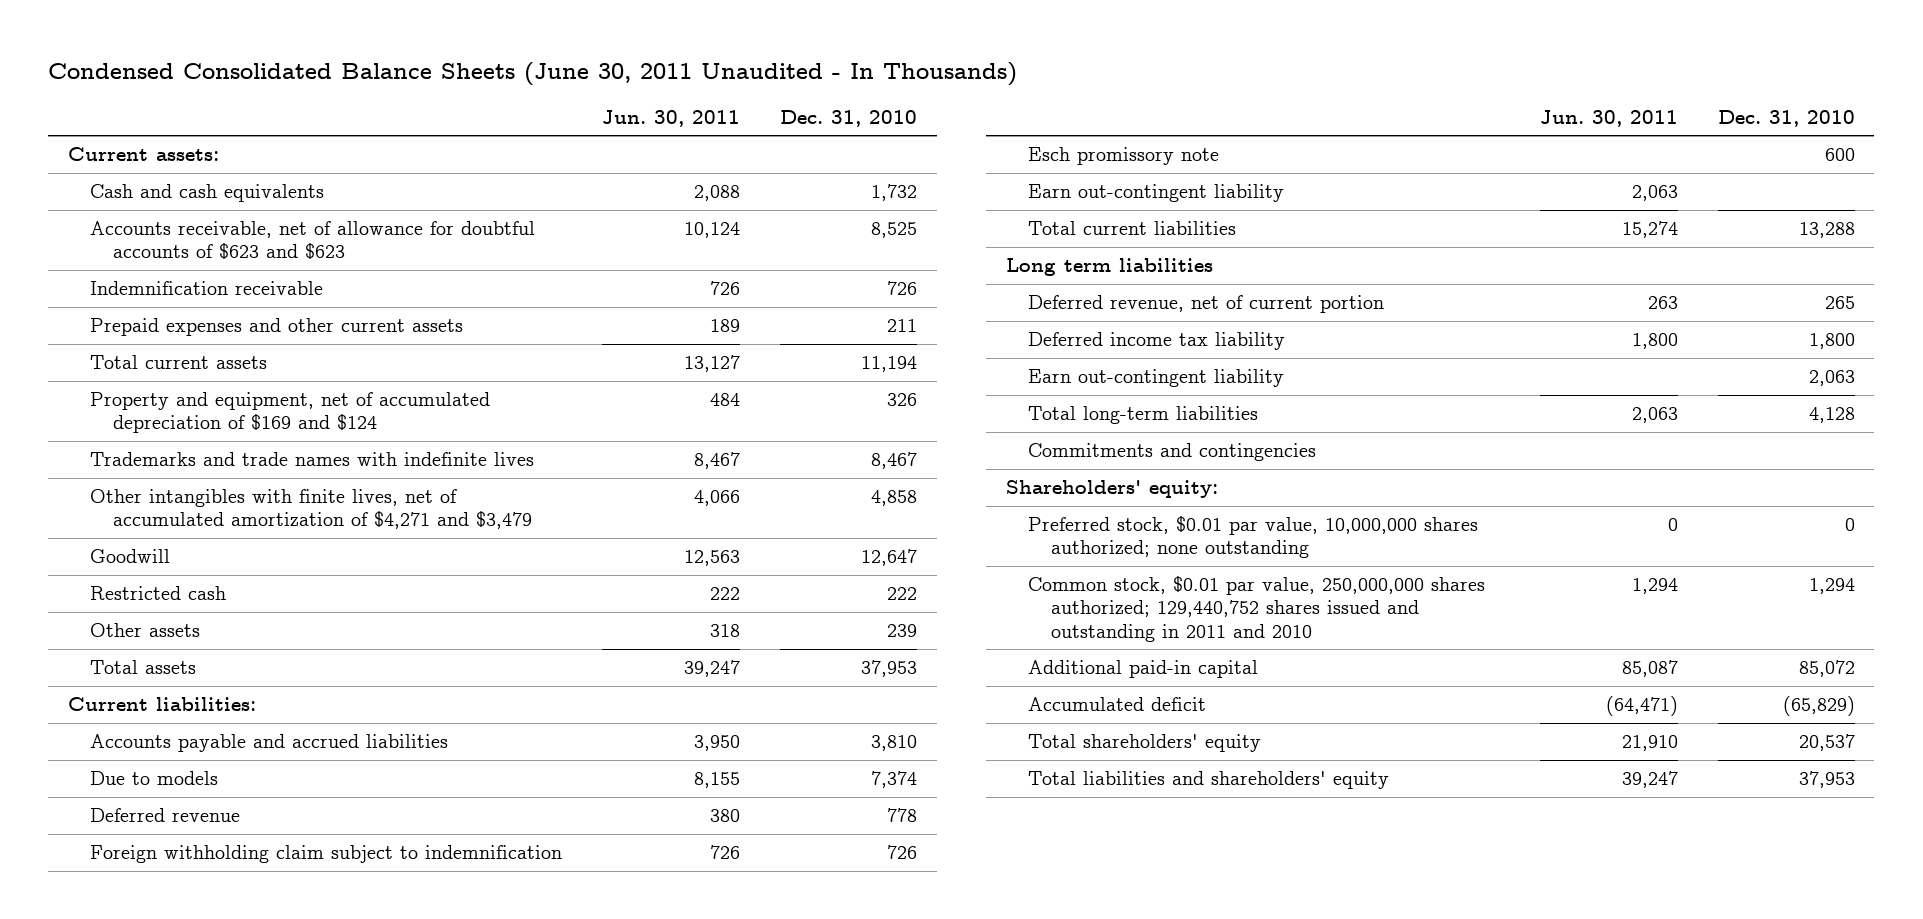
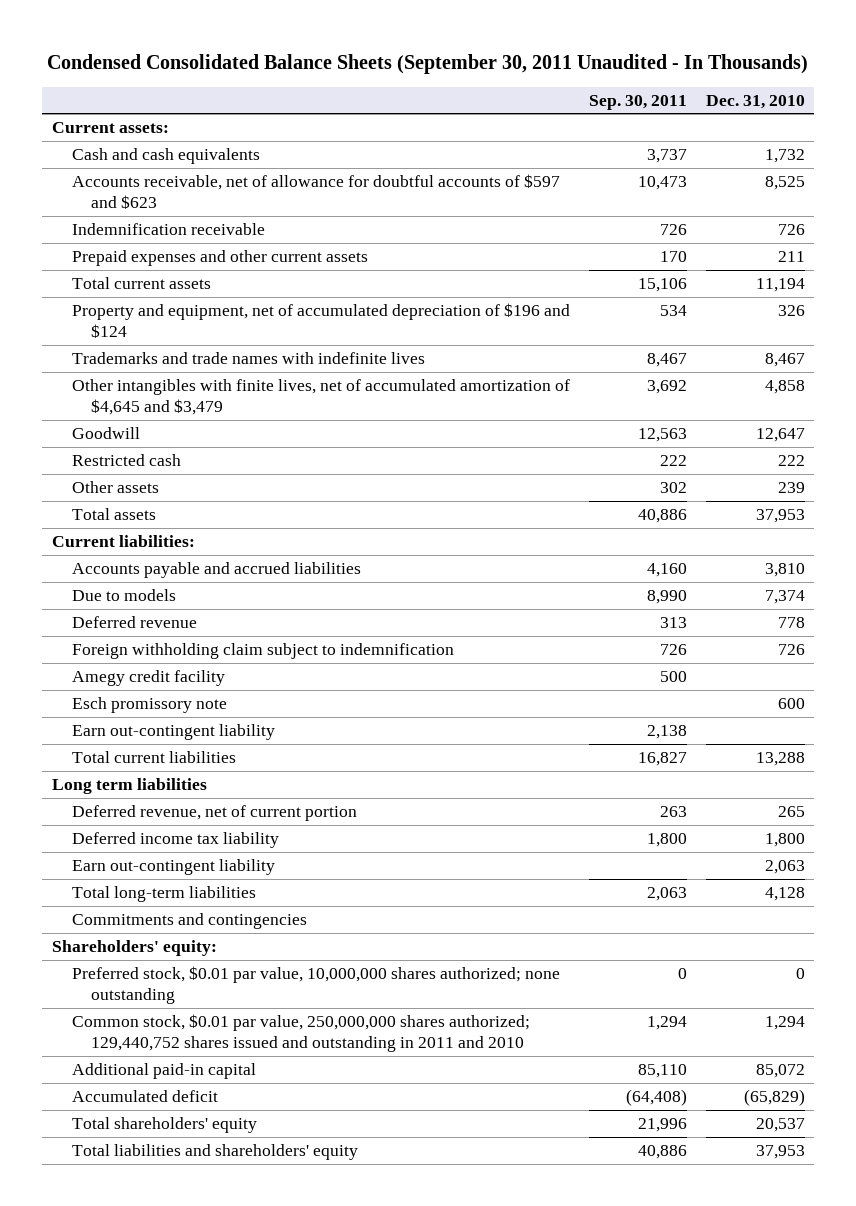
[48,61,1018,86] Condensed Consolidated Balance Sheets (June 30, 2011 Unaudited - In Thousands) -> [47,54,809,75] Condensed Consolidated Balance Sheets (September 30, 2011 Unaudited - In Thousands)
[602,109,741,127] Jun. 30, 2011 -> none
none -> [588,94,687,110] Sep. 30, 2011
[90,221,536,261] Accounts receivable, net of allowance for doubtful accounts of $623 and $623 -> [71,174,560,210] Accounts receivable, net of allowance for doubtful accounts of $597 and $623
[90,392,491,434] Property and equipment, net of accumulated depreciation of $169 and $124 -> [71,303,570,339] Property and equipment, net of accumulated depreciation of $196 and $124
[90,489,532,530] Other intangibles with finite lives, net of accumulated amortization of $4,271 and $3,479 -> [71,379,570,416] Other intangibles with finite lives, net of accumulated amortization of $4,645 and $3,479
none -> [71,670,225,687] Amegy credit facility

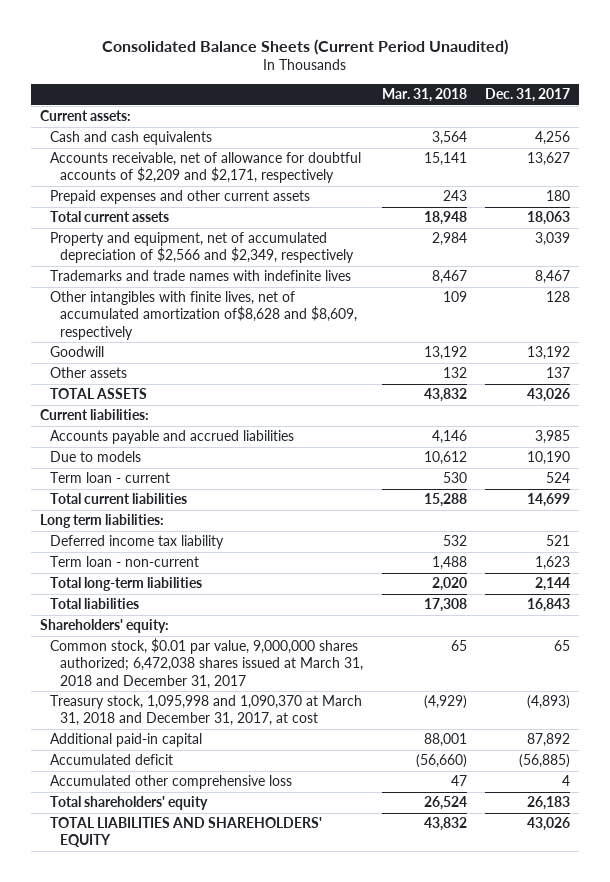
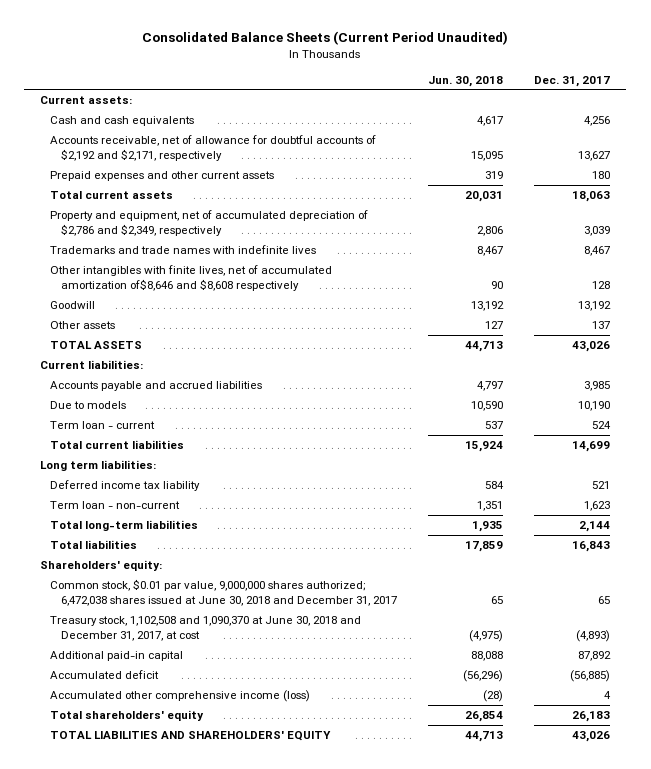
[381,88,467,103] Mar. 31, 2018 -> none
none -> [428,75,504,87] Jun. 30, 2018
[50,152,362,184] Accounts receivable, net of allowance for doubtful accounts of $2,209 and $2,171, respectively -> [50,135,377,161] Accounts receivable, net of allowance for doubtful accounts of $2,192 and $2,171, respectively
[50,232,355,264] Property and equipment, net of accumulated depreciation of $2,566 and $2,349, respectively -> [50,210,369,236] Property and equipment, net of accumulated depreciation of $2,786 and $2,349, respectively
[50,291,358,340] Other intangibles with finite lives, net of accumulated amortization of$8,628 and $8,609, respectively -> [50,265,333,291] Other intangibles with finite lives, net of accumulated amortization of$8,646 and $8,608 respectively
[50,638,364,689] Common stock, $0.01 par value, 9,000,000 shares authorized; 6,472,038 shares issued at March 31, 2018 and December 31, 2017 -> [50,579,397,606] Common stock, $0.01 par value, 9,000,000 shares authorized; 6,472,038 shares issued at June 30, 2018 and December 31, 2017
[50,695,363,727] Treasury stock, 1,095,998 and 1,090,370 at March 31, 2018 and December 31, 2017, at cost -> [50,616,362,641] Treasury stock, 1,102,508 and 1,090,370 at June 30, 2018 and December 31, 2017, at cost
[50,775,293,790] Accumulated other comprehensive loss -> [50,690,311,703] Accumulated other comprehensive income (loss)

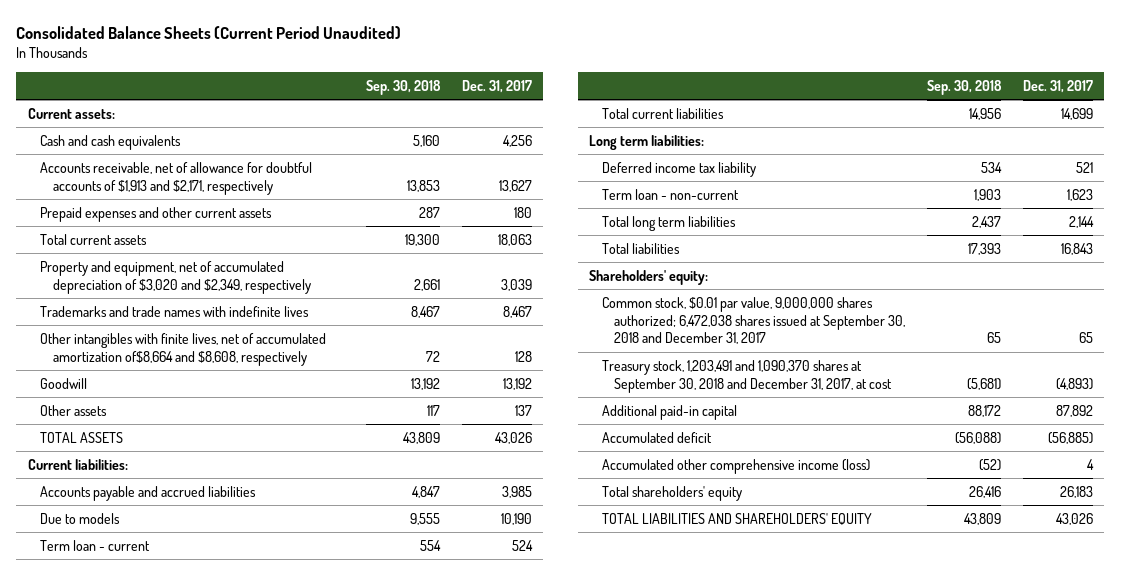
[428,75,504,87] Jun. 30, 2018 -> none
none -> [365,79,441,95] Sep. 30, 2018
[50,135,377,161] Accounts receivable, net of allowance for doubtful accounts of $2,192 and $2,171, respectively -> [40,161,313,195] Accounts receivable, net of allowance for doubtful accounts of $1,913 and $2,171, respectively
[50,210,369,236] Property and equipment, net of accumulated depreciation of $2,786 and $2,349, respectively -> [40,260,311,294] Property and equipment, net of accumulated depreciation of $3,020 and $2,349, respectively
[50,265,333,291] Other intangibles with finite lives, net of accumulated amortization of$8,646 and $8,608 respectively -> [40,332,327,366] Other intangibles with finite lives, net of accumulated amortization of$8,664 and $8,608, respectively
[50,520,199,532] Total long-term liabilities -> [601,215,736,231] Total long term liabilities
[50,579,397,606] Common stock, $0.01 par value, 9,000,000 shares authorized; 6,472,038 shares issued at June 30, 2018 and December 31, 2017 -> [601,296,906,345] Common stock, $0.01 par value, 9,000,000 shares authorized; 6,472,038 shares issued at September 30, 2018 and December 31, 2017
[50,616,362,641] Treasury stock, 1,102,508 and 1,090,370 at June 30, 2018 and December 31, 2017, at cost -> [601,359,893,393] Treasury stock, 1,203,491 and 1,090,370 shares at September 30, 2018 and December 31, 2017, at cost

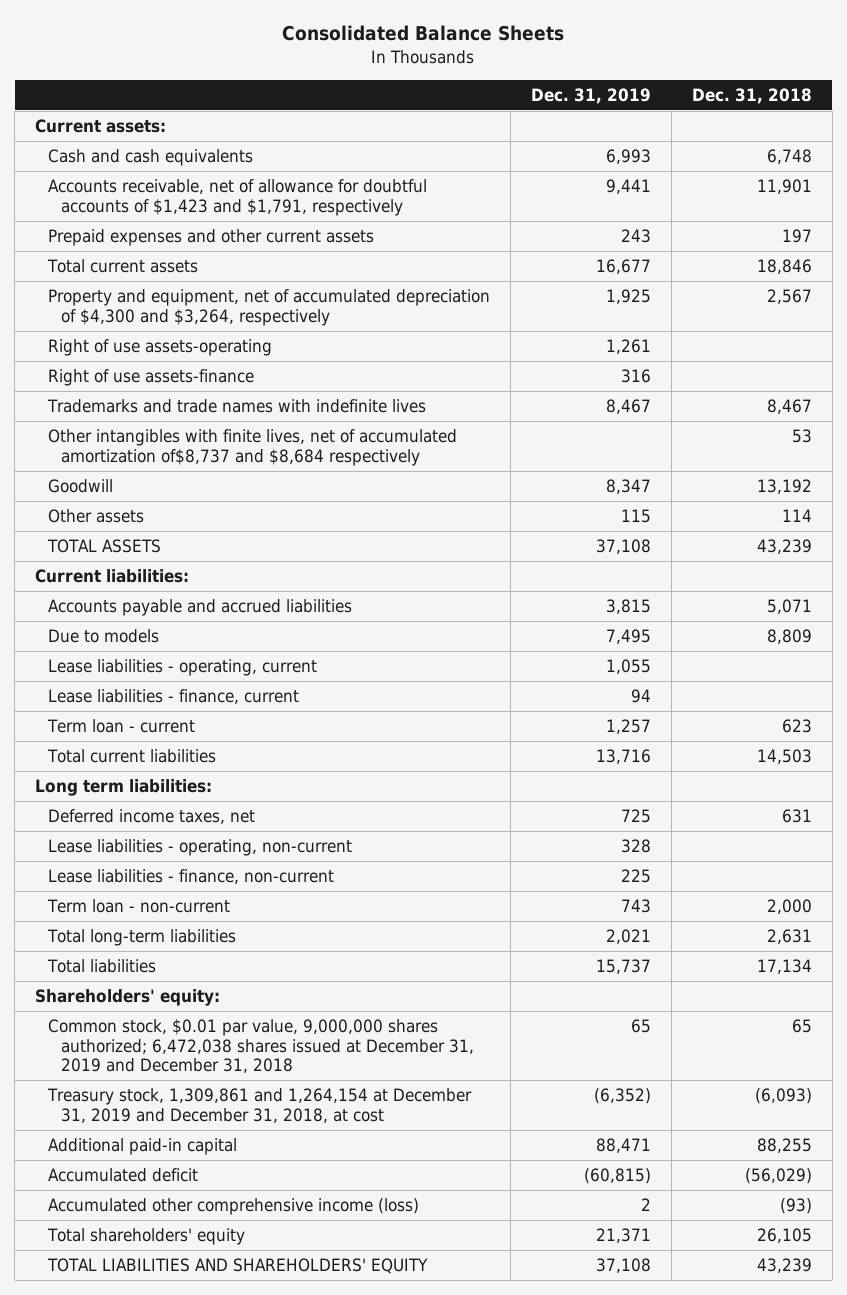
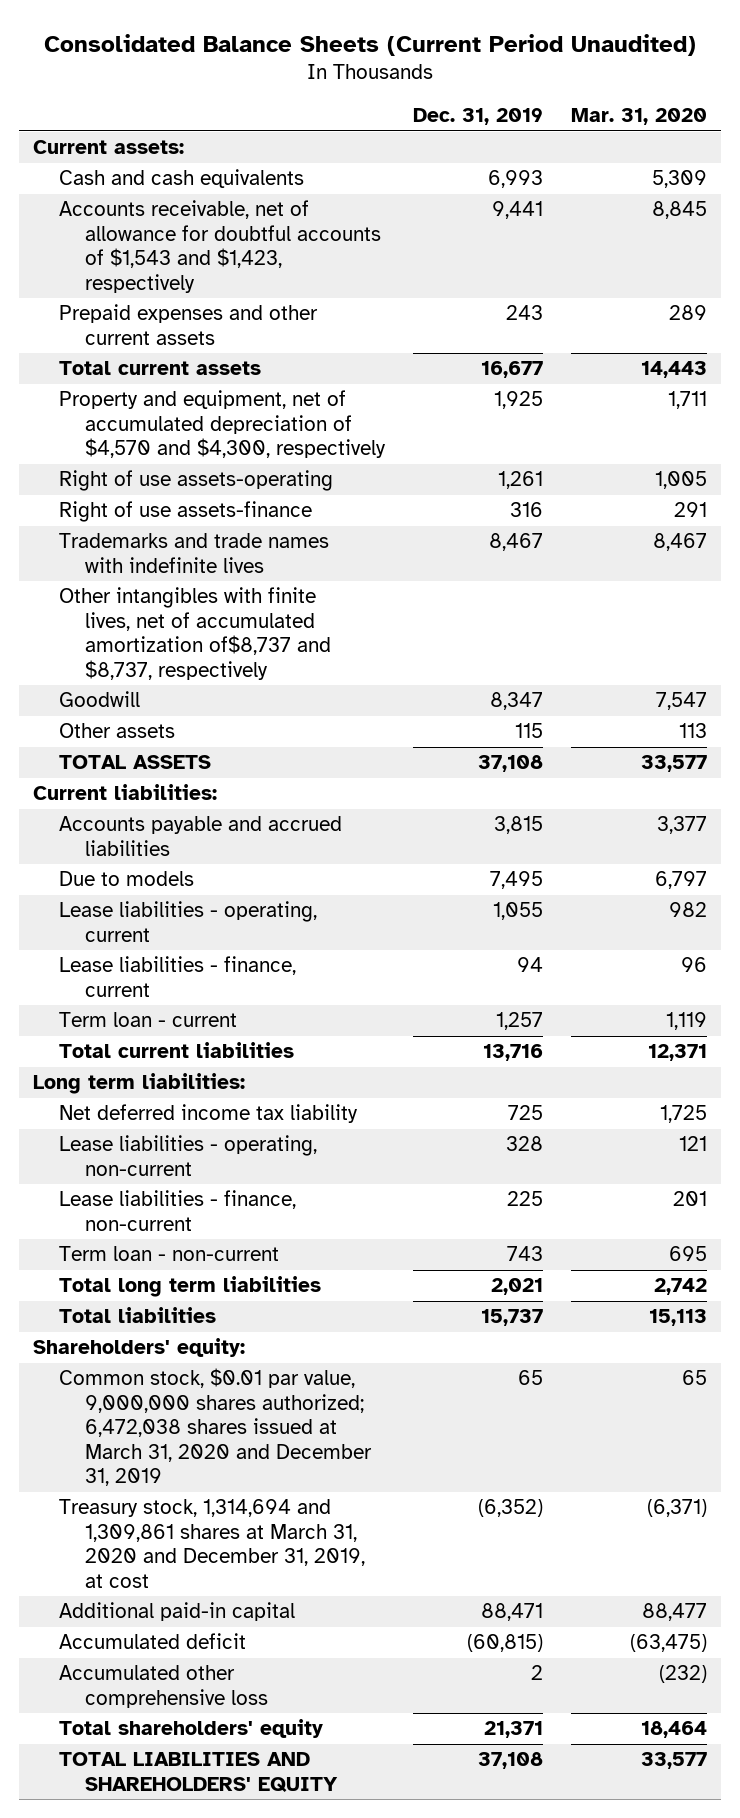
[282,25,565,42] Consolidated Balance Sheets -> [43,33,696,56] Consolidated Balance Sheets (Current Period Unaudited)
[691,87,812,104] Dec. 31, 2018 -> none
none -> [570,108,707,126] Mar. 31, 2020
[47,179,427,216] Accounts receivable, net of allowance for doubtful accounts of $1,423 and $1,791, respectively -> [59,200,382,293] Accounts receivable, net of allowance for doubtful accounts of $1,543 and $1,423, respectively
[47,289,490,326] Property and equipment, net of accumulated depreciation of $4,300 and $3,264, respectively -> [59,390,387,459] Property and equipment, net of accumulated depreciation of $4,570 and $4,300, respectively
[47,429,457,466] Other intangibles with finite lives, net of accumulated amortization of$8,737 and $8,684 respectively -> [59,587,332,680] Other intangibles with finite lives, net of accumulated amortization of$8,737 and $8,737, respectively
[47,809,255,825] Deferred income taxes, net -> [59,1104,359,1124] Net deferred income tax liability
[46,929,236,947] Total long-term liabilities -> [59,1276,322,1298] Total long term liabilities
[47,1019,474,1074] Common stock, $0.01 par value, 9,000,000 shares authorized; 6,472,038 shares issued at December 31, 2019 and December 31, 2018 -> [59,1368,373,1487] Common stock, $0.01 par value, 9,000,000 shares authorized; 6,472,038 shares issued at March 31, 2020 and December 31, 2019
[46,1088,472,1123] Treasury stock, 1,309,861 and 1,264,154 at December 31, 2019 and December 31, 2018, at cost -> [59,1499,366,1588] Treasury stock, 1,314,694 and 1,309,861 shares at March 31, 2020 and December 31, 2019, at cost
[47,1198,419,1216] Accumulated other comprehensive income (loss) -> [59,1665,269,1708] Accumulated other comprehensive loss

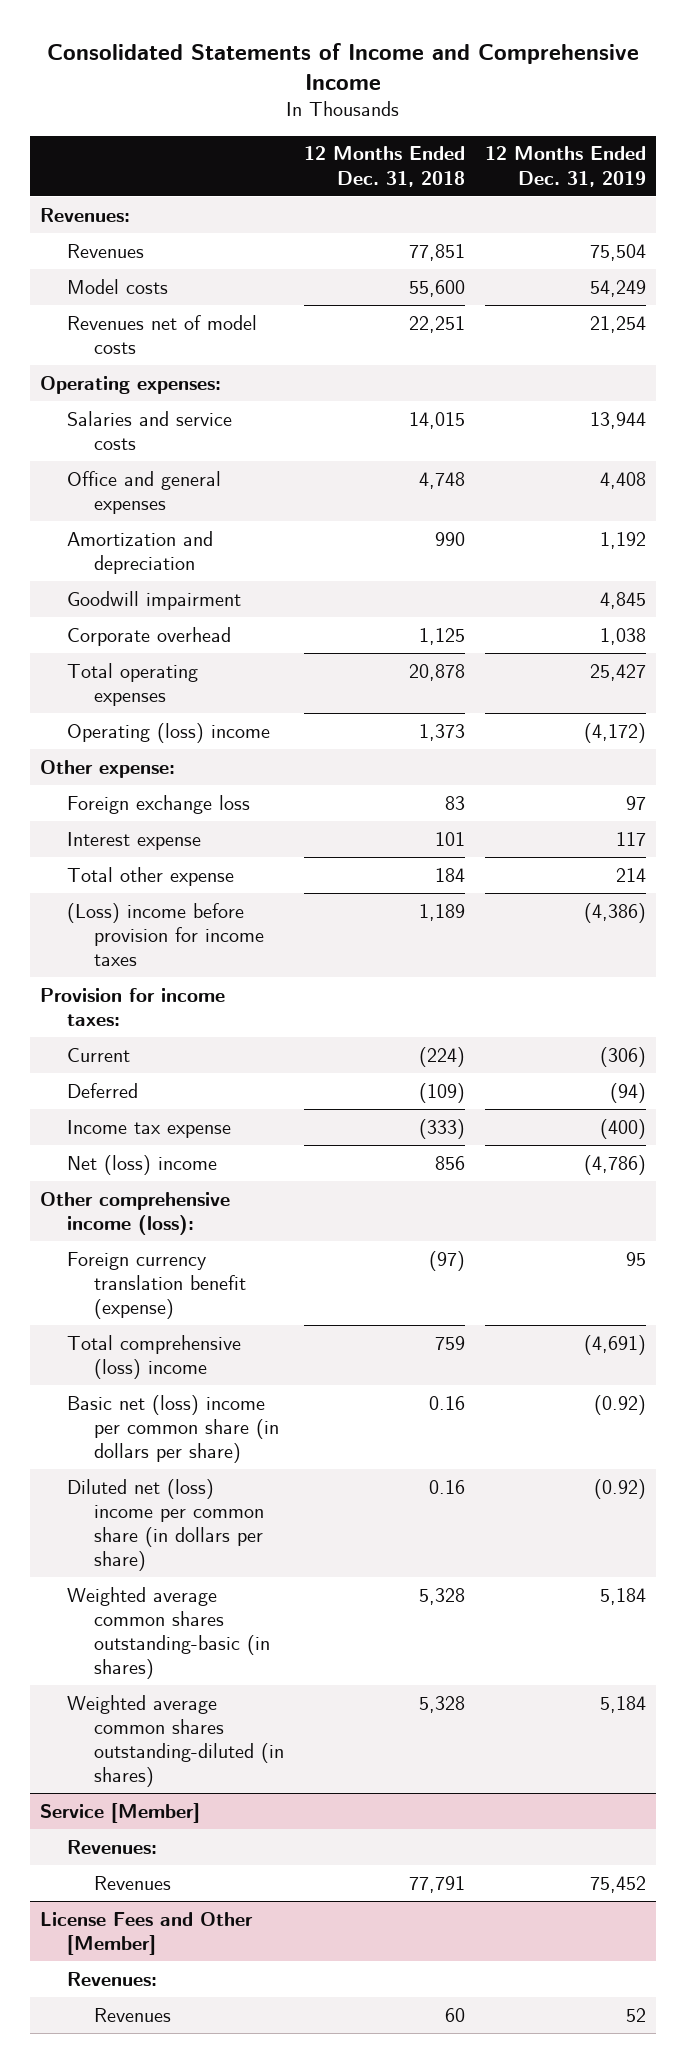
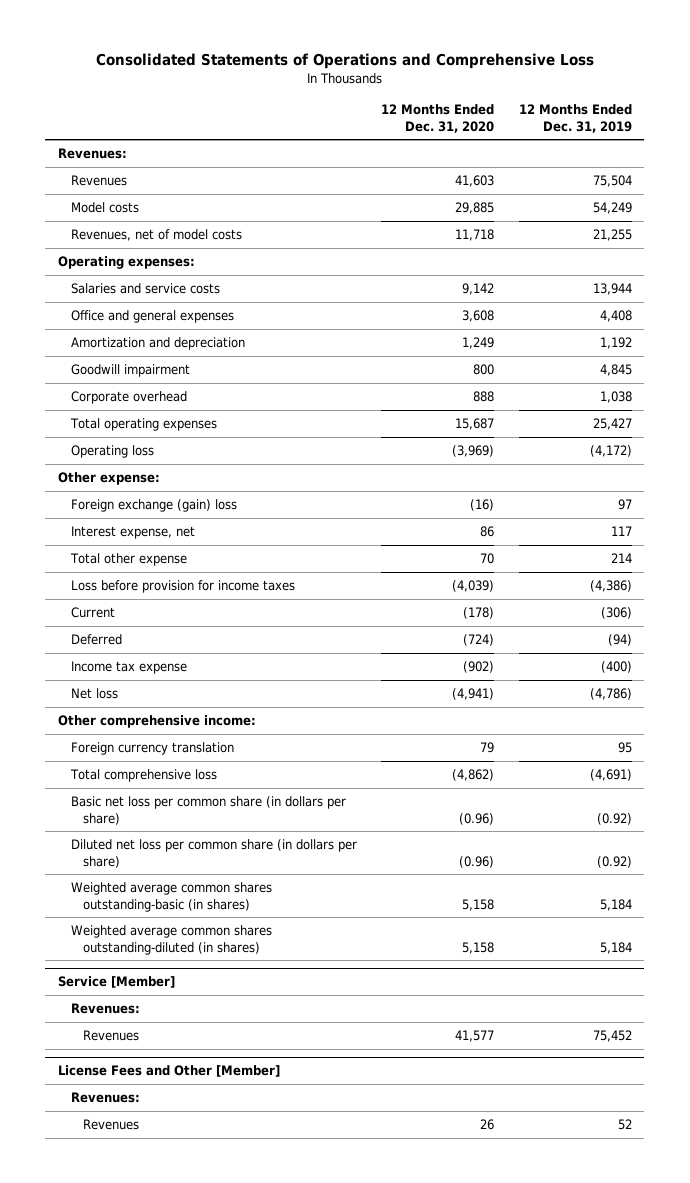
[47,43,640,91] Consolidated Statements of Income and Comprehensive Income -> [95,53,594,70] Consolidated Statements of Operations and Comprehensive Loss
[304,146,466,187] 12 Months Ended Dec. 31, 2018 -> none
none -> [381,104,495,133] 12 Months Ended Dec. 31, 2020
[67,314,258,354] Revenues net of model costs -> [70,229,242,242] Revenues, net of model costs
[590,315,647,333] 21,254 -> [593,229,633,242] 21,255
[67,722,271,743] Operating (loss) income -> [70,445,154,459] Operating loss
[67,794,251,814] Foreign exchange loss -> [70,499,237,513] Foreign exchange (gain) loss
[67,831,202,850] Interest expense -> [70,526,195,540] Interest expense, net
[40,987,226,1026] Provision for income taxes: -> none
[67,902,264,966] (Loss) income before provision for income taxes -> [70,580,295,594] Loss before provision for income taxes
[67,1154,218,1175] Net (loss) income -> [70,688,118,700] Net loss
[40,1191,231,1235] Other comprehensive income (loss): -> [57,715,256,729] Other comprehensive income:
[67,1251,246,1319] Foreign currency translation benefit (expense) -> [70,742,234,756] Foreign currency translation
[67,1334,242,1379] Total comprehensive (loss) income -> [69,769,217,783] Total comprehensive loss
[67,1394,279,1463] Basic net (loss) income per common share (in dollars per share) -> [70,796,346,825] Basic net loss per common share (in dollars per share)
[67,1478,264,1571] Diluted net (loss) income per common share (in dollars per share) -> [70,839,357,868] Diluted net loss per common share (in dollars per share)

